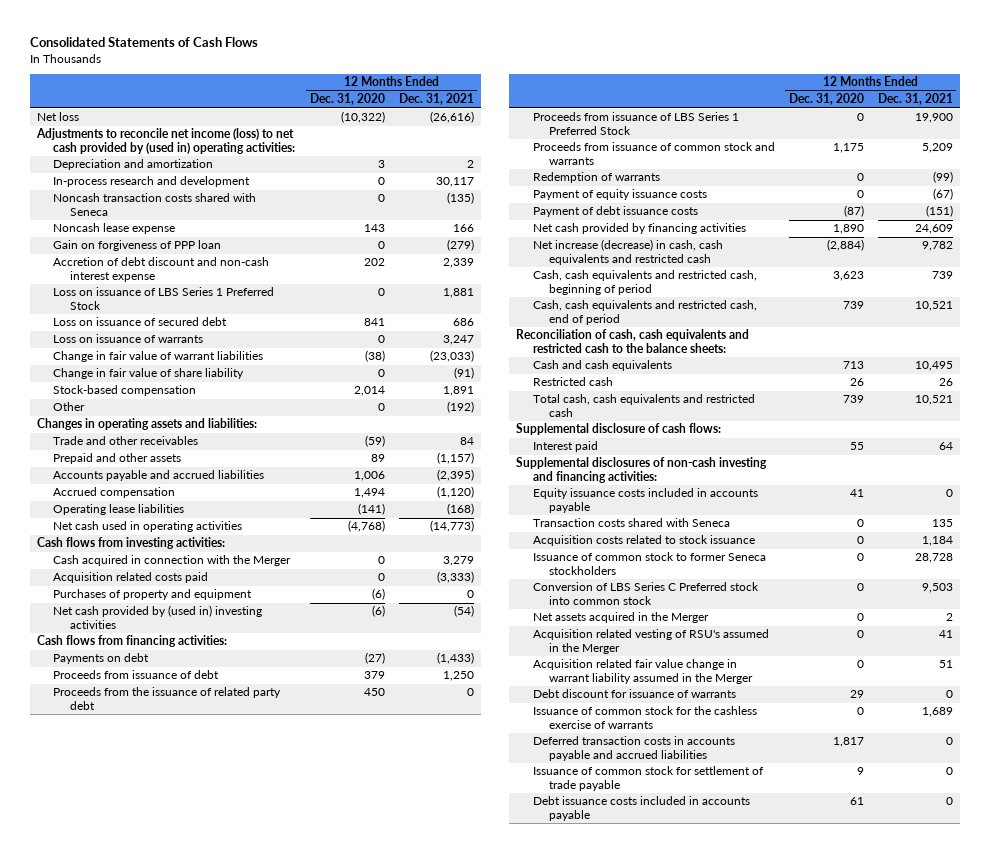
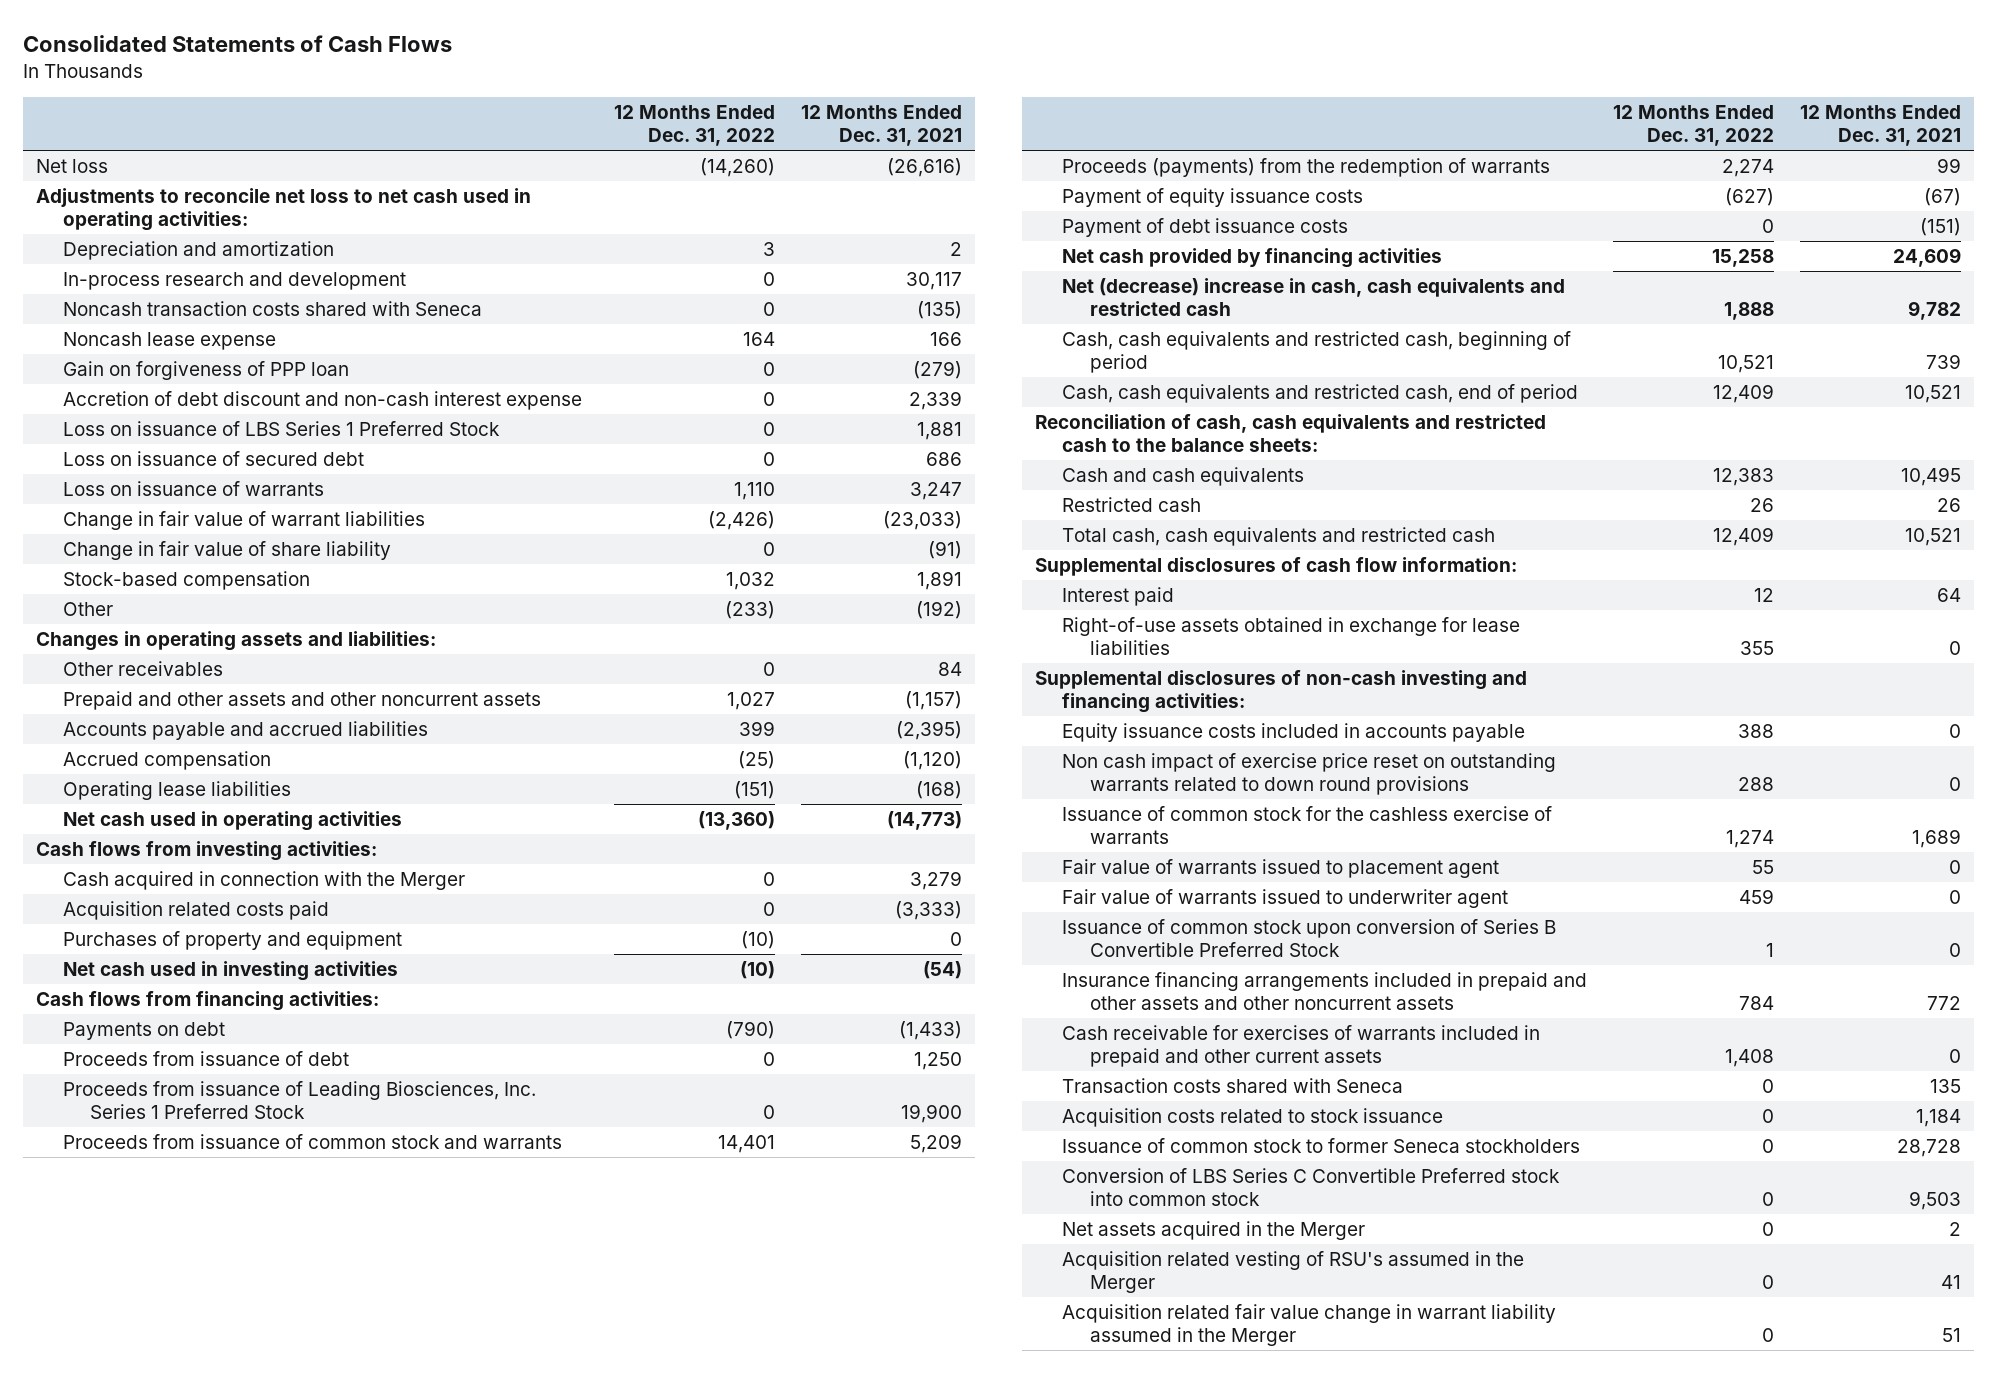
[309,93,385,106] Dec. 31, 2020 -> none
none -> [613,105,775,146] 12 Months Ended Dec. 31, 2022
[35,128,296,155] Adjustments to reconcile net income (loss) to net cash provided by (used in) operating activities: -> [35,188,531,231] Adjustments to reconcile net loss to net cash used in operating activities:
[53,436,199,446] Trade and other receivables -> [62,661,223,677] Other receivables
[53,453,182,465] Prepaid and other assets -> [62,691,541,711] Prepaid and other assets and other noncurrent assets
[53,605,263,630] Net cash provided by (used in) investing activities -> [62,961,398,982] Net cash used in investing activities
[53,687,282,711] Proceeds from the issuance of related party debt -> none
[532,112,739,136] Proceeds from issuance of LBS Series 1 Preferred Stock -> [62,1081,536,1119] Proceeds from issuance of Leading Biosciences, Inc. Series 1 Preferred Stock
[532,172,660,184] Redemption of warrants -> none
none -> [1062,158,1551,178] Proceeds (payments) from the redemption of warrants
[532,239,723,266] Net increase (decrease) in cash, cash equivalents and restricted cash -> [1062,278,1566,316] Net (decrease) increase in cash, cash equivalents and restricted cash
[516,423,722,436] Supplemental disclosure of cash flows: -> [1035,557,1518,577] Supplemental disclosures of cash flow information:
none -> [1062,617,1521,655] Right-of-use assets obtained in exchange for lease liabilities
none -> [1062,753,1557,795] Non cash impact of exercise price reset on outstanding warrants related to down round provisions
[532,706,757,730] Issuance of common stock for the cashless exercise of warrants -> [1062,806,1553,844] Issuance of common stock for the cashless exercise of warrants
none -> [1062,859,1500,879] Fair value of warrants issued to placement agent
none -> [1062,889,1509,909] Fair value of warrants issued to underwriter agent
none -> [1062,919,1557,957] Issuance of common stock upon conversion of Series B Convertible Preferred Stock
none -> [1062,972,1588,1010] Insurance financing arrangements included in prepaid and other assets and other noncurrent assets
none -> [1062,1025,1541,1067] Cash receivable for exercises of warrants included in prepaid and other current assets
[532,582,759,606] Conversion of LBS Series C Preferred stock into common stock -> [1062,1168,1561,1206] Conversion of LBS Series C Convertible Preferred stock into common stock
[532,689,736,699] Debt discount for issuance of warrants -> none
[532,736,735,762] Deferred transaction costs in accounts payable and accrued liabilities -> none
[532,766,764,792] Issuance of common stock for settlement of trade payable -> none
[532,796,750,822] Debt issuance costs included in accounts payable -> none

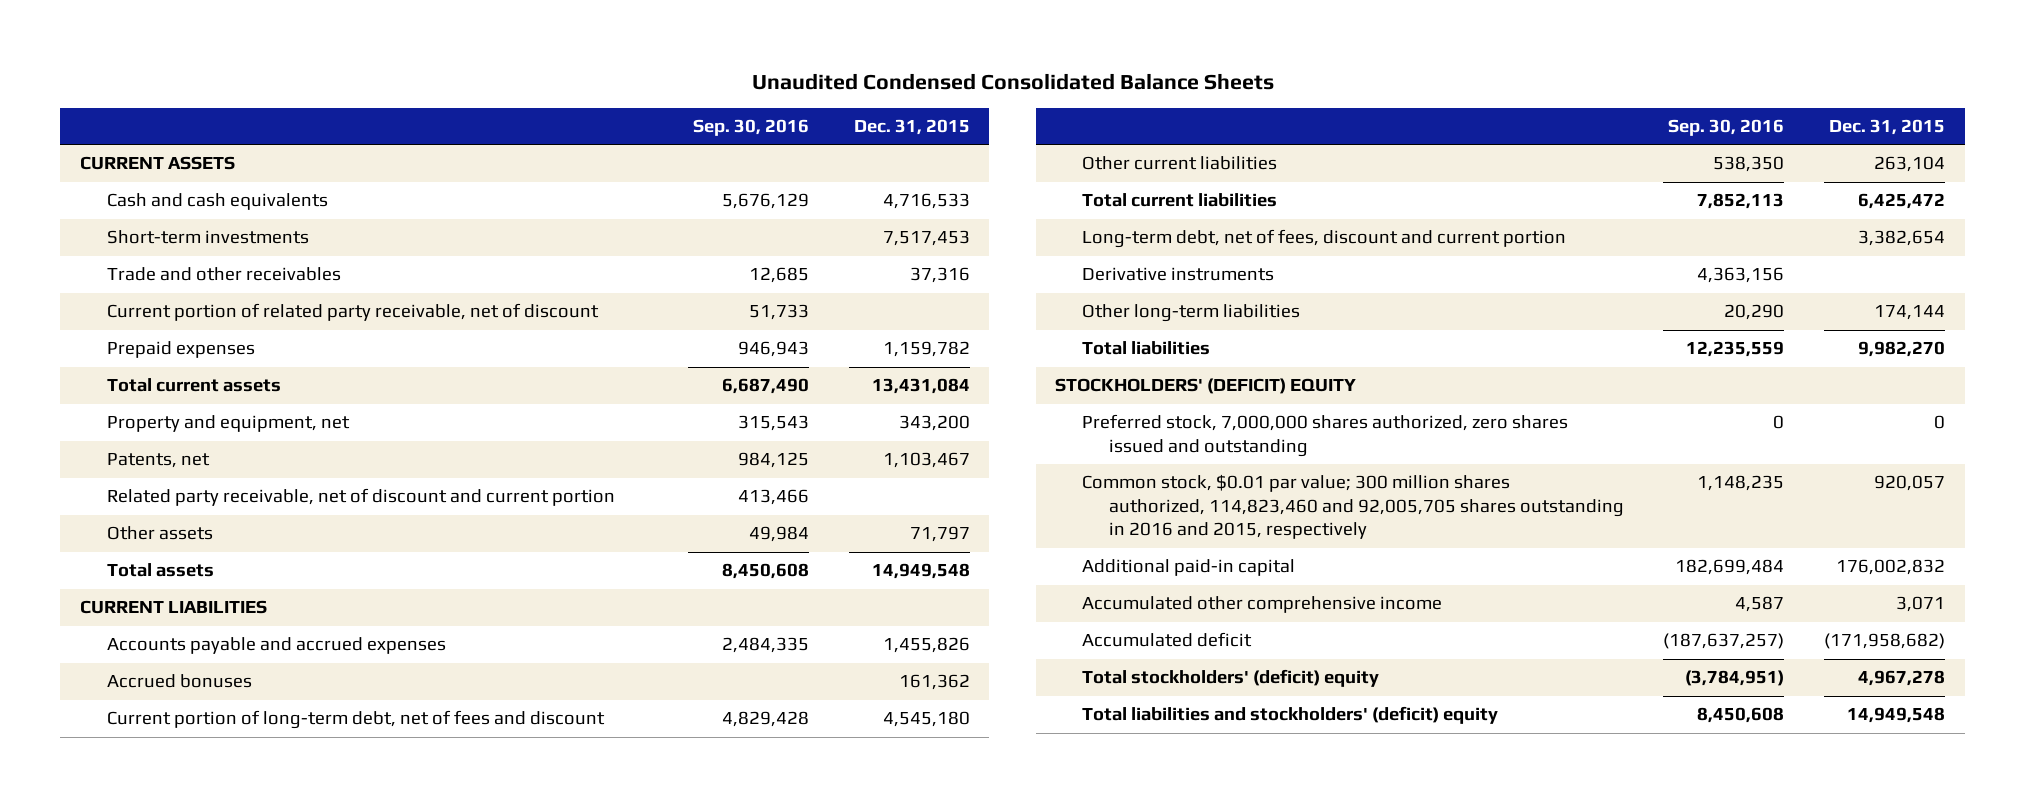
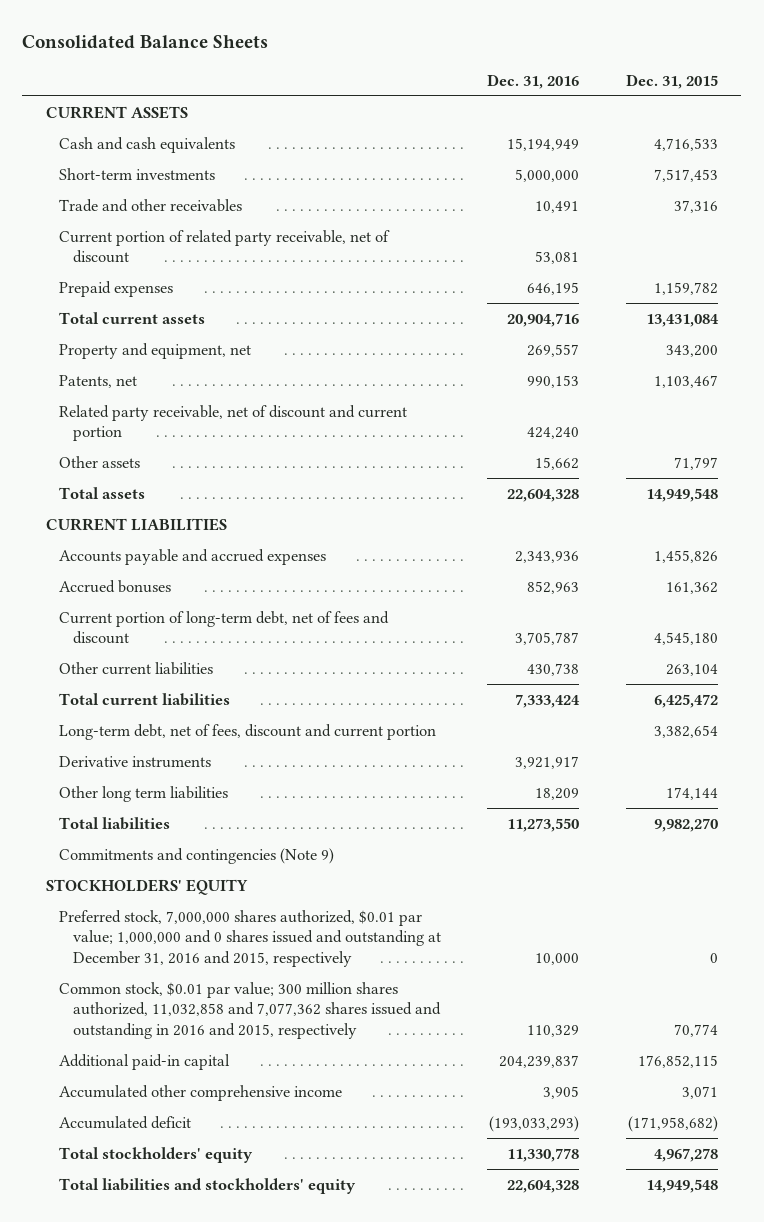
[751,73,1274,91] Unaudited Condensed Consolidated Balance Sheets -> [22,35,269,50] Consolidated Balance Sheets
[693,118,810,136] Sep. 30, 2016 -> none
none -> [487,73,580,89] Dec. 31, 2016
[1082,304,1301,323] Other long-term liabilities -> [59,785,229,802] Other long term liabilities
none -> [59,847,335,864] Commitments and contingencies (Note 9)
[1055,378,1357,395] STOCKHOLDERS' (DEFICIT) EQUITY -> [45,878,248,895] STOCKHOLDERS' EQUITY
[1082,414,1569,457] Preferred stock, 7,000,000 shares authorized, zero shares issued and outstanding -> [59,909,441,967] Preferred stock, 7,000,000 shares authorized, $0.01 par value; 1,000,000 and 0 shares issued and outstanding at December 31, 2016 and 2015, respectively
[1082,474,1624,540] Common stock, $0.01 par value; 300 million shares authorized, 114,823,460 and 92,005,705 shares outstanding in 2016 and 2015, respectively -> [59,981,441,1039] Common stock, $0.01 par value; 300 million shares authorized, 11,032,858 and 7,077,362 shares issued and outstanding in 2016 and 2015, respectively
[1873,475,1945,492] 920,057 -> [674,1023,719,1037] 70,774
[1835,559,1945,576] 176,002,832 -> [638,1054,719,1068] 176,852,115
[1082,669,1380,688] Total stockholders' (deficit) equity -> [59,1146,254,1163] Total stockholders' equity
[1082,706,1499,725] Total liabilities and stockholders' (deficit) equity -> [59,1177,357,1194] Total liabilities and stockholders' equity

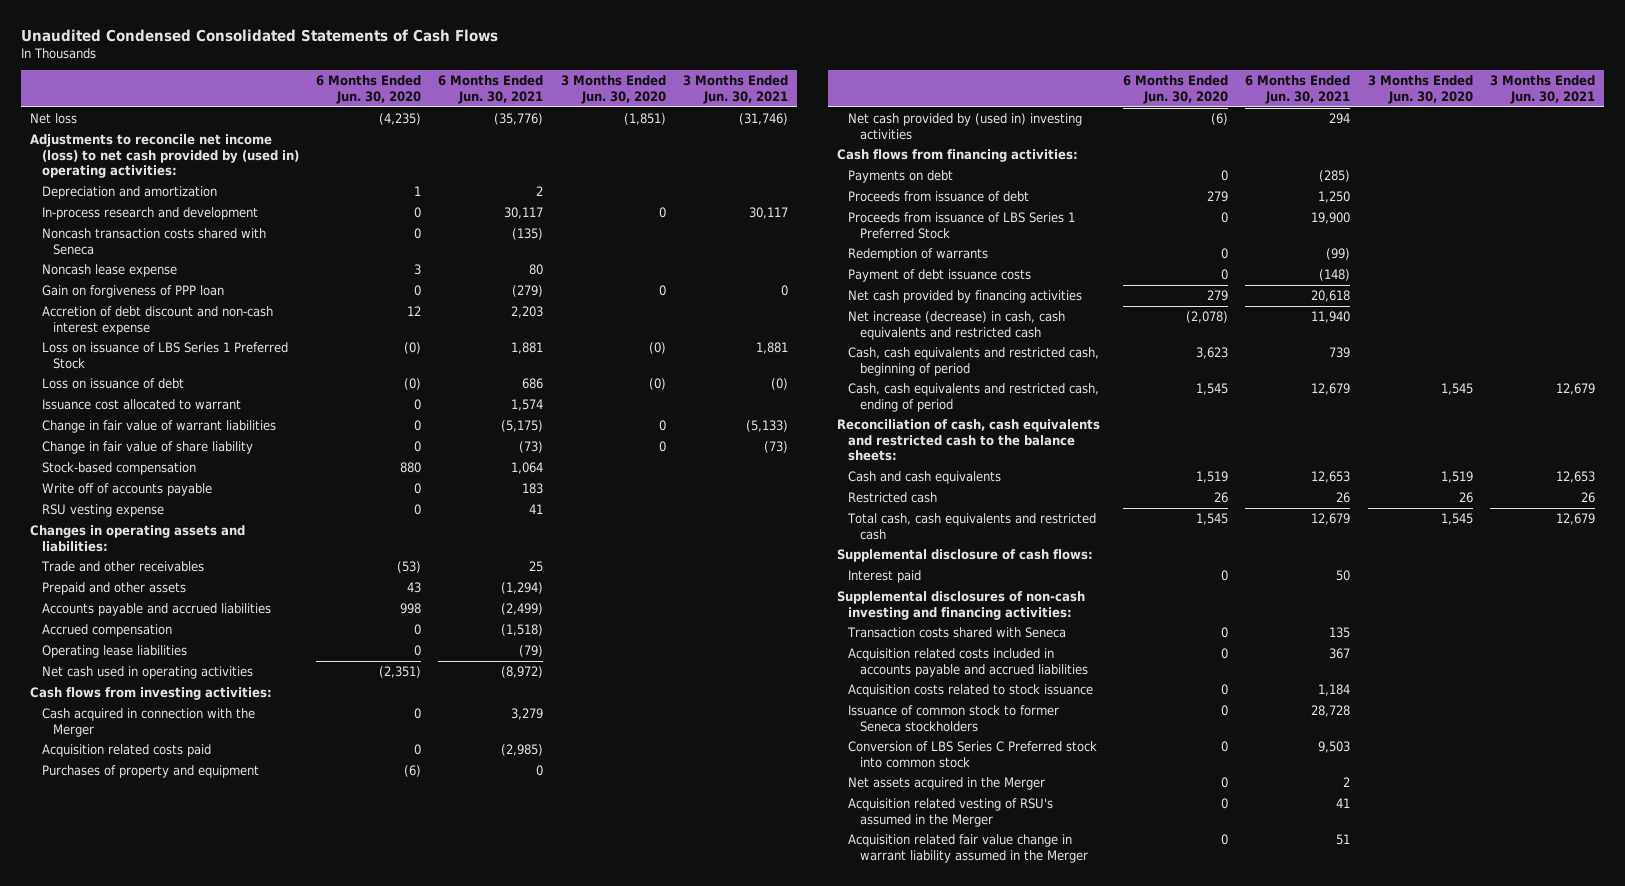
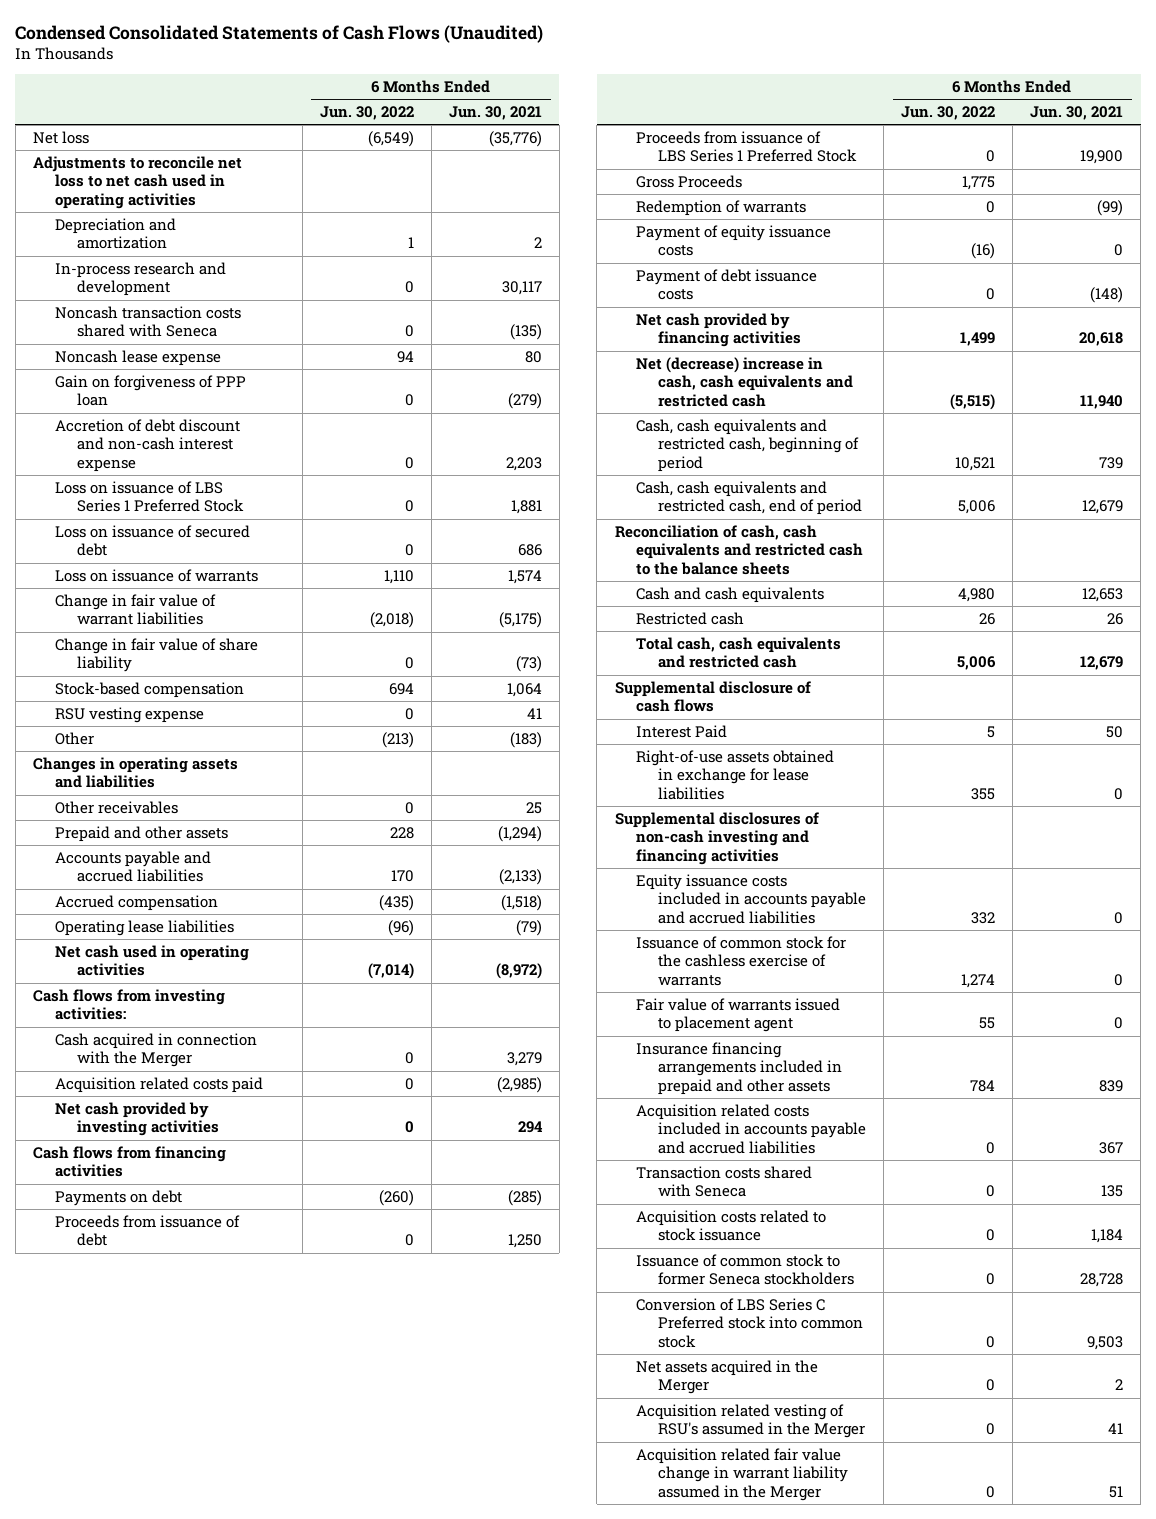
[21,28,499,42] Unaudited Condensed Consolidated Statements of Cash Flows -> [15,24,544,43] Condensed Consolidated Statements of Cash Flows (Unaudited)
[316,75,422,104] 6 Months Ended Jun. 30, 2020 -> none
[560,75,666,104] 3 Months Ended Jun. 30, 2020 -> none
[683,75,789,104] 3 Months Ended Jun. 30, 2021 -> none
none -> [319,106,414,121] Jun. 30, 2022
[30,133,299,179] Adjustments to reconcile net income (loss) to net cash provided by (used in) operating activities: -> [32,155,242,209] Adjustments to reconcile net loss to net cash used in operating activities
[41,377,184,389] Loss on issuance of debt -> [54,524,250,557] Loss on issuance of secured debt
[41,398,241,410] Issuance cost allocated to warrant -> [54,568,258,582] Loss on issuance of warrants
[41,482,212,496] Write off of accounts payable -> none
none -> [54,731,94,745] Other
[30,524,246,552] Changes in operating assets and liabilities: -> [32,756,238,789] Changes in operating assets and liabilities
[40,560,204,572] Trade and other receivables -> [54,800,178,814] Other receivables
[501,602,544,615] (2,499) -> [498,869,542,886] (2,133)
[41,764,259,778] Purchases of property and equipment -> none
[848,112,1083,140] Net cash provided by (used in) investing activities -> [54,1101,219,1137] Net cash provided by investing activities
[836,148,1078,162] Cash flows from financing activities: -> [32,1145,226,1178] Cash flows from financing activities
none -> [636,174,743,188] Gross Proceeds
none -> [636,224,832,257] Payment of equity issuance costs
[848,310,1066,340] Net increase (decrease) in cash, cash equivalents and restricted cash -> [636,356,854,407] Net (decrease) increase in cash, cash equivalents and restricted cash
[848,382,1100,412] Cash, cash equivalents and restricted cash, ending of period -> [636,480,863,516] Cash, cash equivalents and restricted cash, end of period
[836,418,1100,462] Reconciliation of cash, cash equivalents and restricted cash to the balance sheets: -> [614,524,864,575] Reconciliation of cash, cash equivalents and restricted cash to the balance sheets
[836,548,1093,562] Supplemental disclosure of cash flows: -> [614,680,811,713] Supplemental disclosure of cash flows
[848,569,922,583] Interest paid -> [636,724,728,738] Interest Paid
none -> [636,749,835,800] Right-of-use assets obtained in exchange for lease liabilities
[836,590,1085,620] Supplemental disclosures of non-cash investing and financing activities: -> [614,811,819,865] Supplemental disclosures of non-cash investing and financing activities
none -> [636,873,867,924] Equity issuance costs included in accounts payable and accrued liabilities
none -> [636,935,847,986] Issuance of common stock for the cashless exercise of warrants
none -> [636,997,841,1033] Fair value of warrants issued to placement agent
none -> [636,1041,843,1095] Insurance financing arrangements included in prepaid and other assets
[847,626,1067,638] Transaction costs shared with Seneca -> [636,1165,813,1198] Transaction costs shared with Seneca

